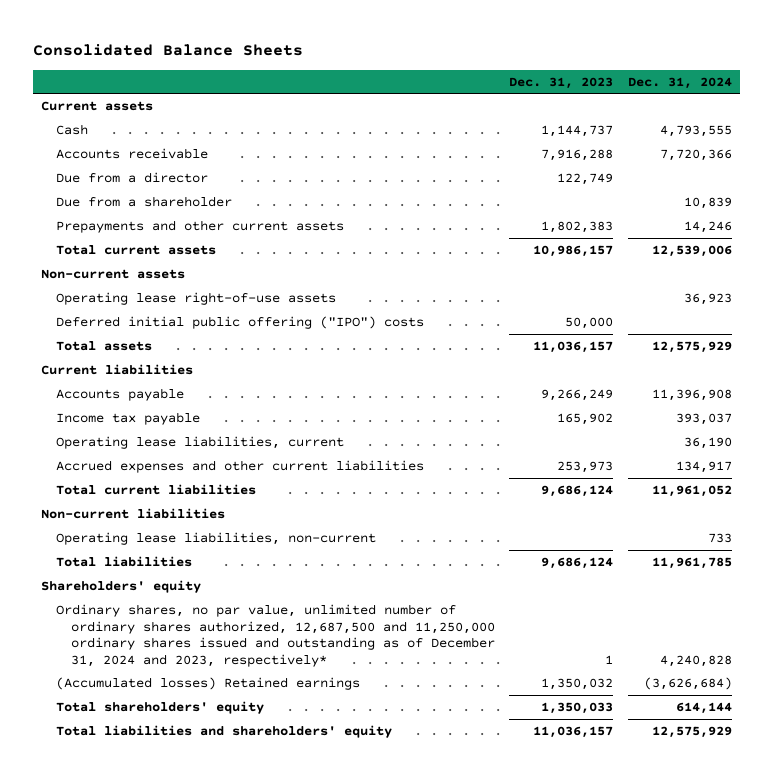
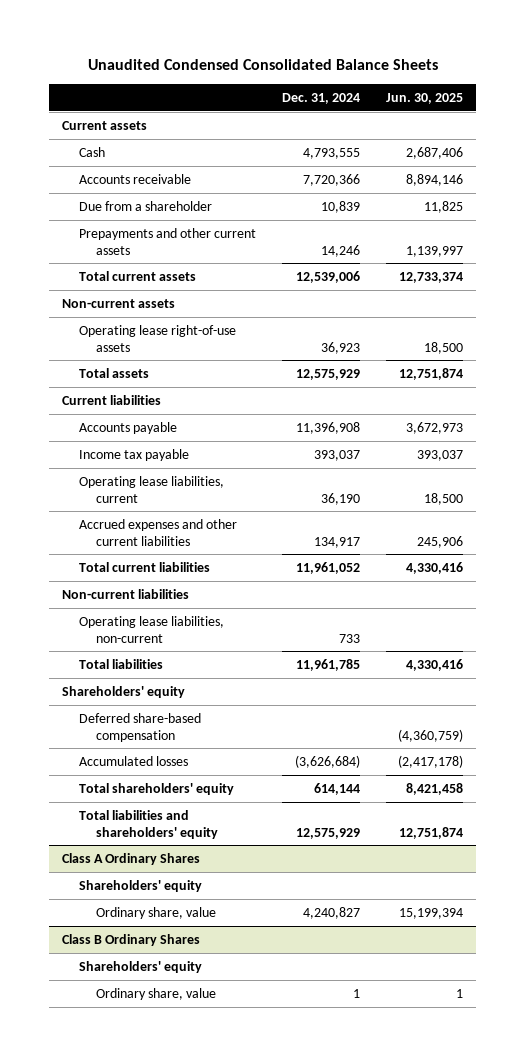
[33,44,304,57] Consolidated Balance Sheets -> [87,59,438,71] Unaudited Condensed Consolidated Balance Sheets
[509,76,614,89] Dec. 31, 2023 -> none
none -> [386,93,464,105] Jun. 30, 2025
[55,171,208,183] Due from a director -> none
[55,315,424,329] Deferred initial public offering ("IPO") costs -> none
[55,603,495,667] Ordinary shares, no par value, unlimited number of ordinary shares authorized, 12,687,500 and 11,250,000 ordinary shares issued and outstanding as of December 31, 2024 and 2023, respectively* -> none
none -> [78,712,201,742] Deferred share-based compensation
[55,676,360,690] (Accumulated losses) Retained earnings -> [78,755,188,766] Accumulated losses
none -> [61,852,200,865] Class A Ordinary Shares
none -> [78,879,202,892] Shareholders' equity
none -> [95,906,216,919] Ordinary share, value
none -> [61,933,200,946] Class B Ordinary Shares
none -> [78,960,202,973] Shareholders' equity
none -> [95,987,216,1000] Ordinary share, value

